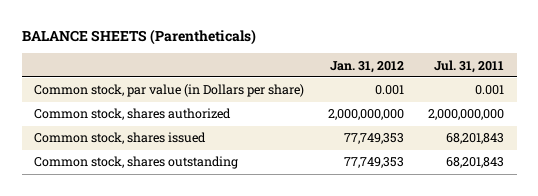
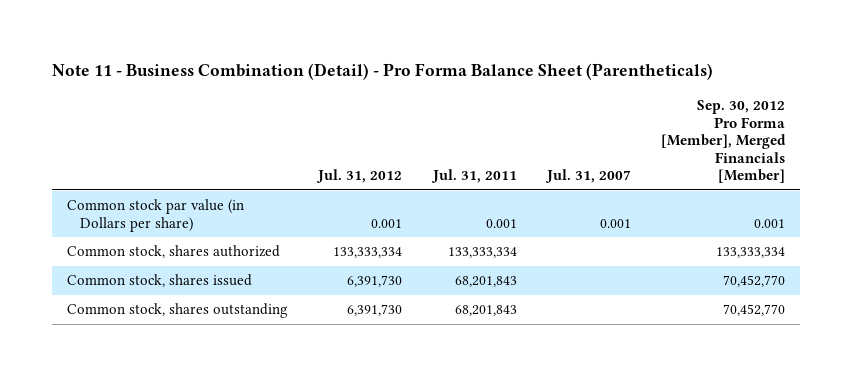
[21,29,256,46] BALANCE SHEETS (Parentheticals) -> [52,62,714,80] Note 11 - Business Combination (Detail) - Pro Forma Balance Sheet (Parentheticals)
[330,60,405,73] Jan. 31, 2012 -> none
none -> [316,169,403,184] Jul. 31, 2012
none -> [544,169,631,184] Jul. 31, 2007
none -> [660,100,786,184] Sep. 30, 2012 Pro Forma [Member], Merged Financials [Member]
[33,84,304,98] Common stock, par value (in Dollars per share) -> [67,199,245,232] Common stock par value (in Dollars per share)
[428,109,505,121] 2,000,000,000 -> [447,247,517,259] 133,333,334

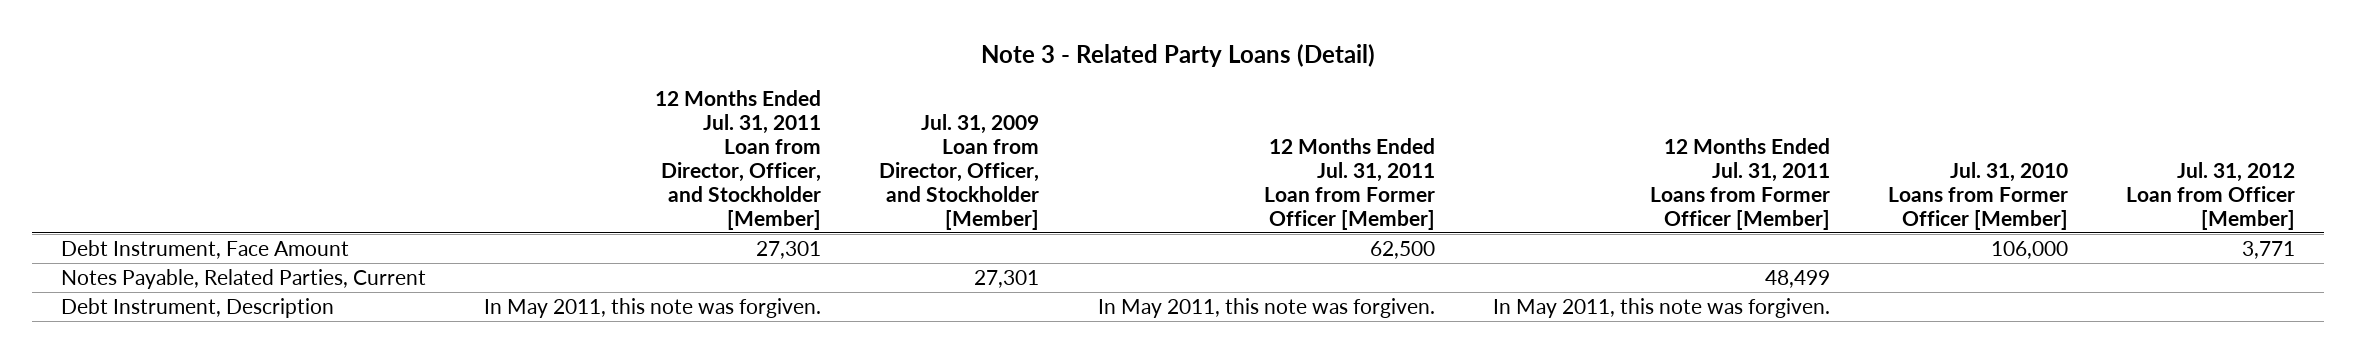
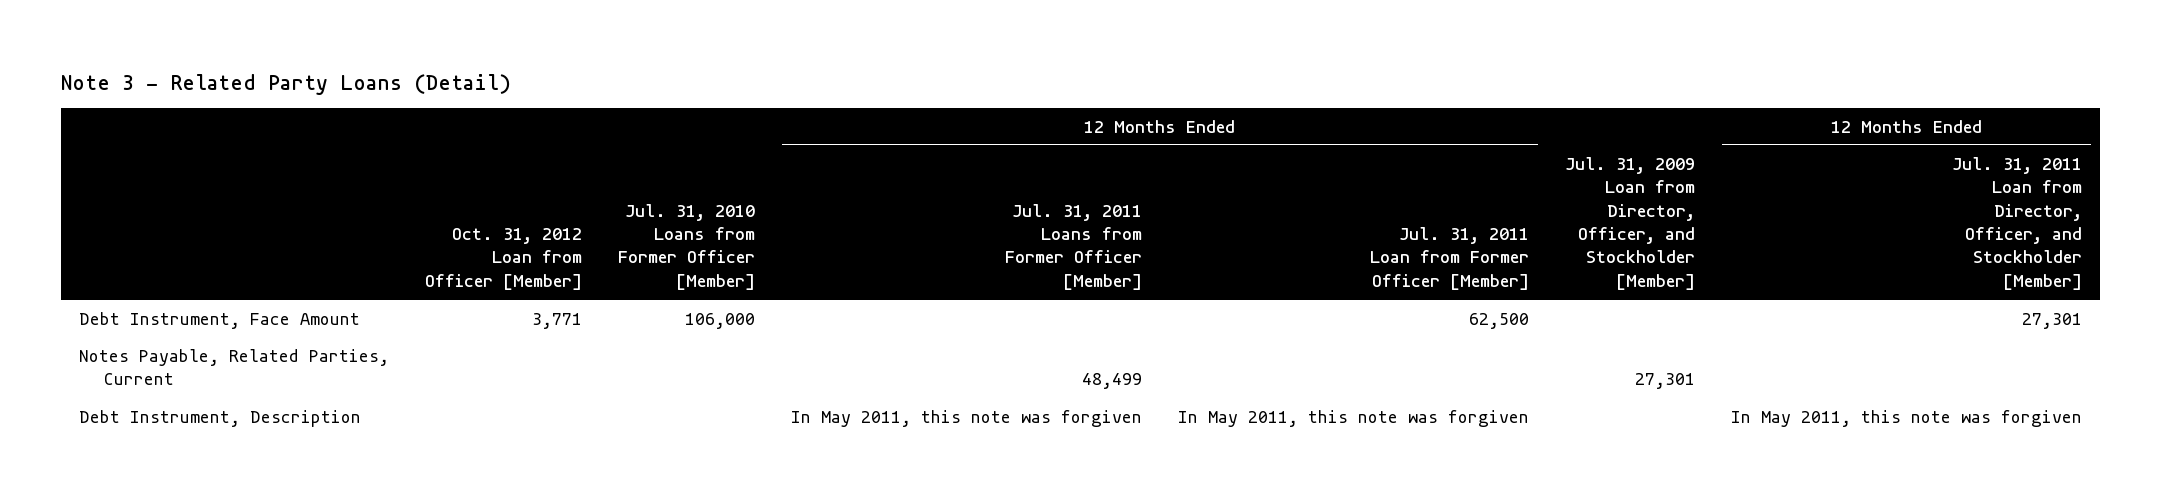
[2126,161,2296,230] Jul. 31, 2012 Loan from Officer [Member] -> none
none -> [425,228,583,290] Oct. 31, 2012 Loan from Officer [Member]
[484,297,822,318] In May 2011, this note was forgiven. -> [1731,409,2083,427] In May 2011, this note was forgiven
[1097,297,1435,318] In May 2011, this note was forgiven. -> [1178,409,1530,427] In May 2011, this note was forgiven
[1492,297,1830,318] In May 2011, this note was forgiven. -> [791,409,1143,427] In May 2011, this note was forgiven

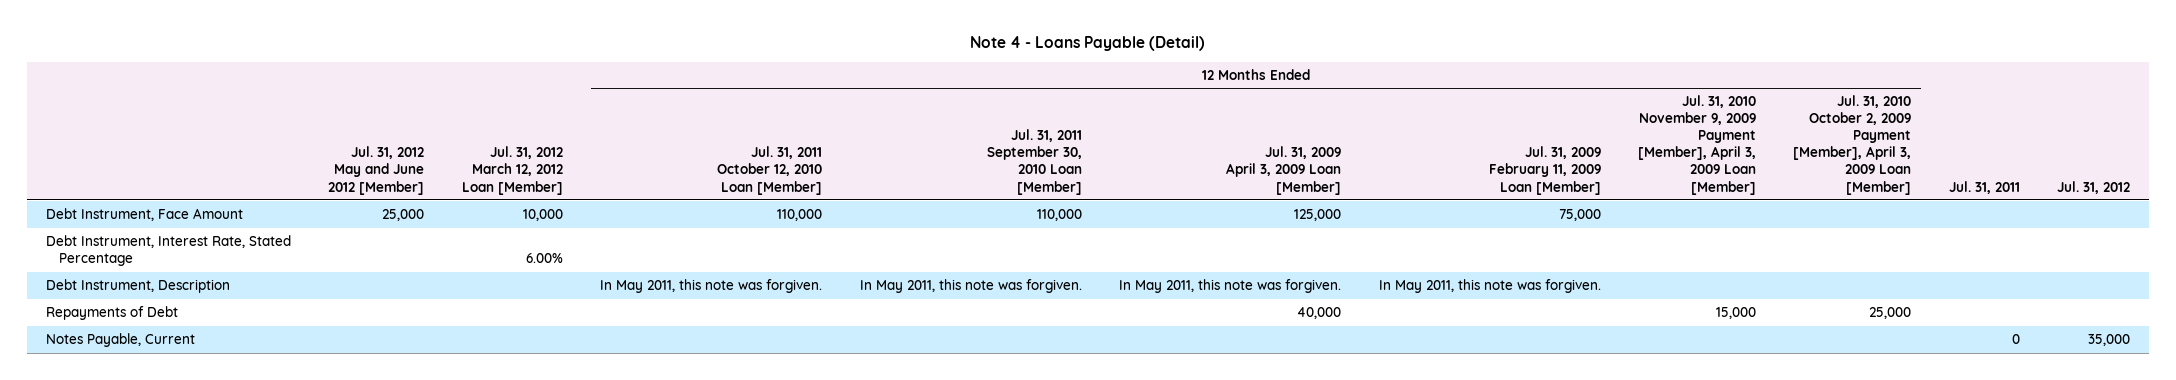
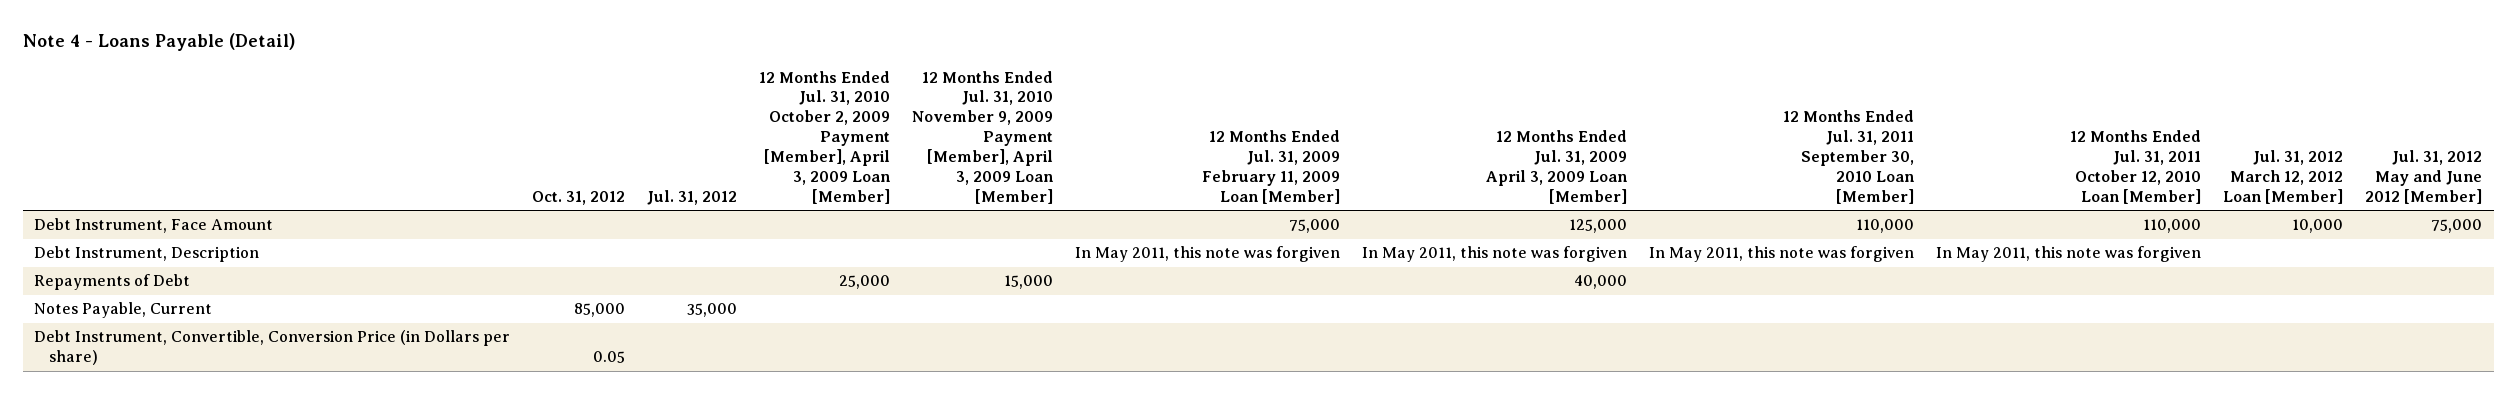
[1948,180,2020,194] Jul. 31, 2011 -> none
none -> [531,190,625,205] Oct. 31, 2012
[46,235,292,267] Debt Instrument, Interest Rate, Stated Percentage -> none
[382,209,425,222] 25,000 -> [2431,219,2483,234] 75,000
[600,279,823,294] In May 2011, this note was forgiven. -> [1936,246,2202,263] In May 2011, this note was forgiven
[859,279,1082,294] In May 2011, this note was forgiven. -> [1649,246,1915,263] In May 2011, this note was forgiven
[1119,279,1342,294] In May 2011, this note was forgiven. -> [1362,246,1628,263] In May 2011, this note was forgiven
[1378,279,1601,294] In May 2011, this note was forgiven. -> [1075,246,1341,263] In May 2011, this note was forgiven
none -> [33,330,510,366] Debt Instrument, Convertible, Conversion Price (in Dollars per share)

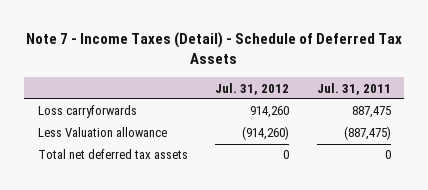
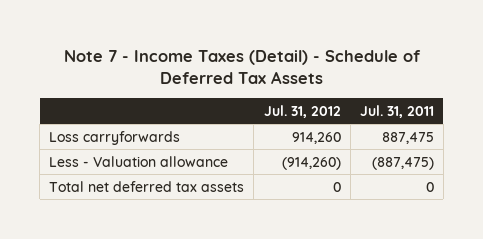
[37,127,167,138] Less Valuation allowance -> [49,155,229,167] Less - Valuation allowance

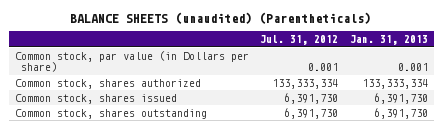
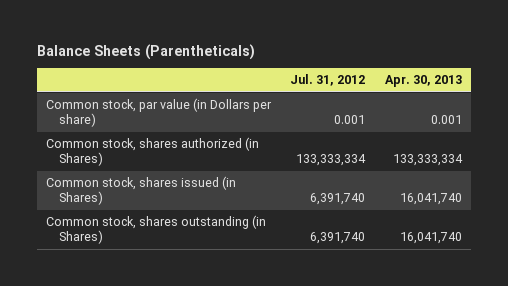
[70,11,372,24] BALANCE SHEETS (unaudited) (Parentheticals) -> [36,43,255,60] Balance Sheets (Parentheticals)
[349,35,428,46] Jan. 31, 2013 -> none
none -> [384,75,462,88] Apr. 30, 2013
[14,78,201,89] Common stock, shares authorized -> [46,137,260,167] Common stock, shares authorized (in Shares)
[14,93,177,104] Common stock, shares issued -> [46,176,237,206] Common stock, shares issued (in Shares)
[284,92,339,104] 6,391,730 -> [310,193,366,206] 6,391,740
[14,108,207,119] Common stock, shares outstanding -> [46,215,267,245] Common stock, shares outstanding (in Shares)
[284,107,339,119] 6,391,730 -> [310,232,366,245] 6,391,740

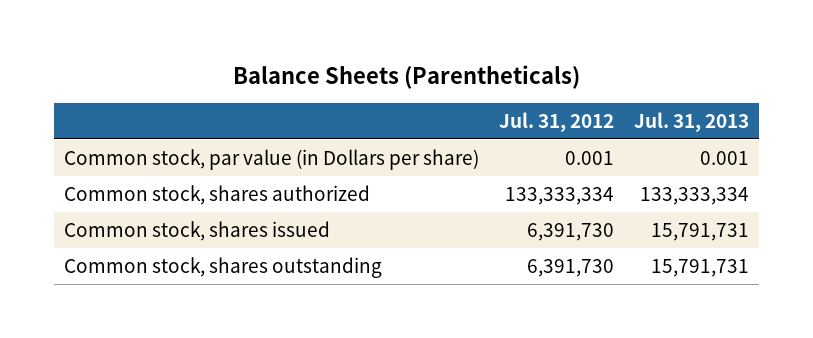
[384,75,462,88] Apr. 30, 2013 -> none
none -> [634,111,750,132] Jul. 31, 2013
[46,137,260,167] Common stock, shares authorized (in Shares) -> [64,184,371,205] Common stock, shares authorized
[46,176,237,206] Common stock, shares issued (in Shares) -> [64,220,331,241] Common stock, shares issued
[310,193,366,206] 6,391,740 -> [527,222,615,241] 6,391,730
[46,215,267,245] Common stock, shares outstanding (in Shares) -> [64,256,383,278] Common stock, shares outstanding
[310,232,366,245] 6,391,740 -> [527,258,615,277] 6,391,730

